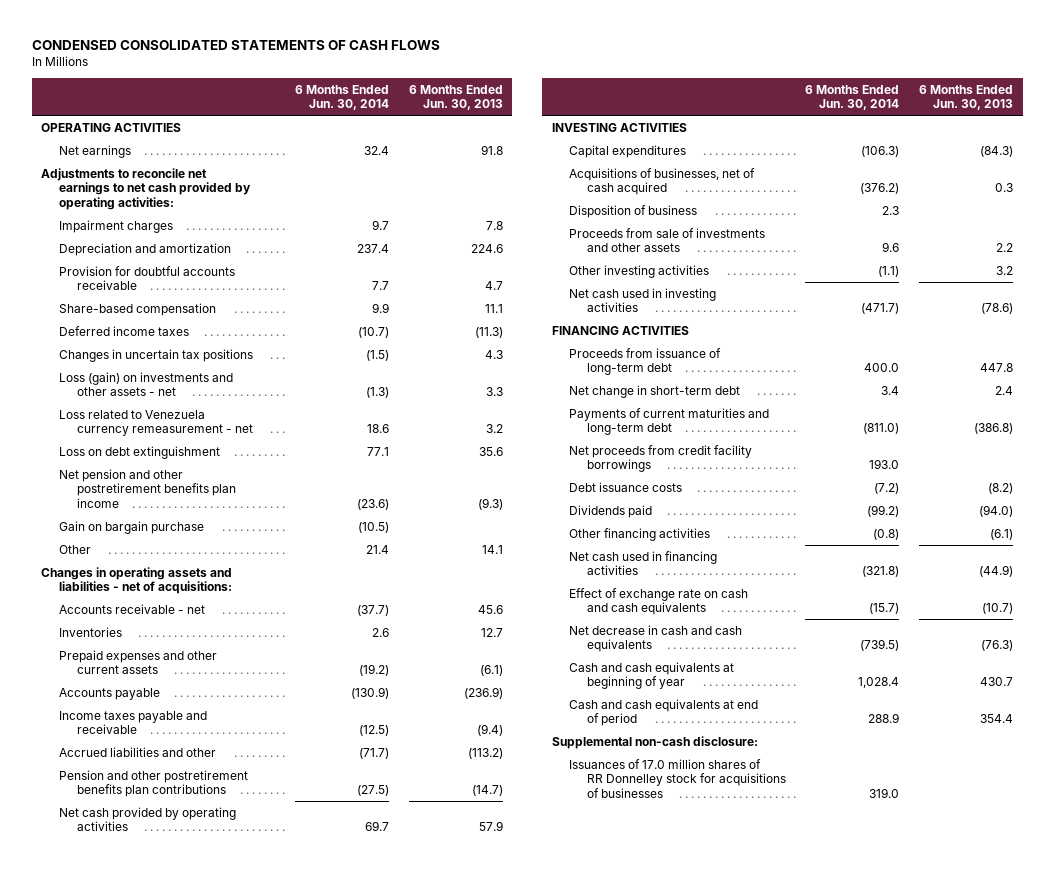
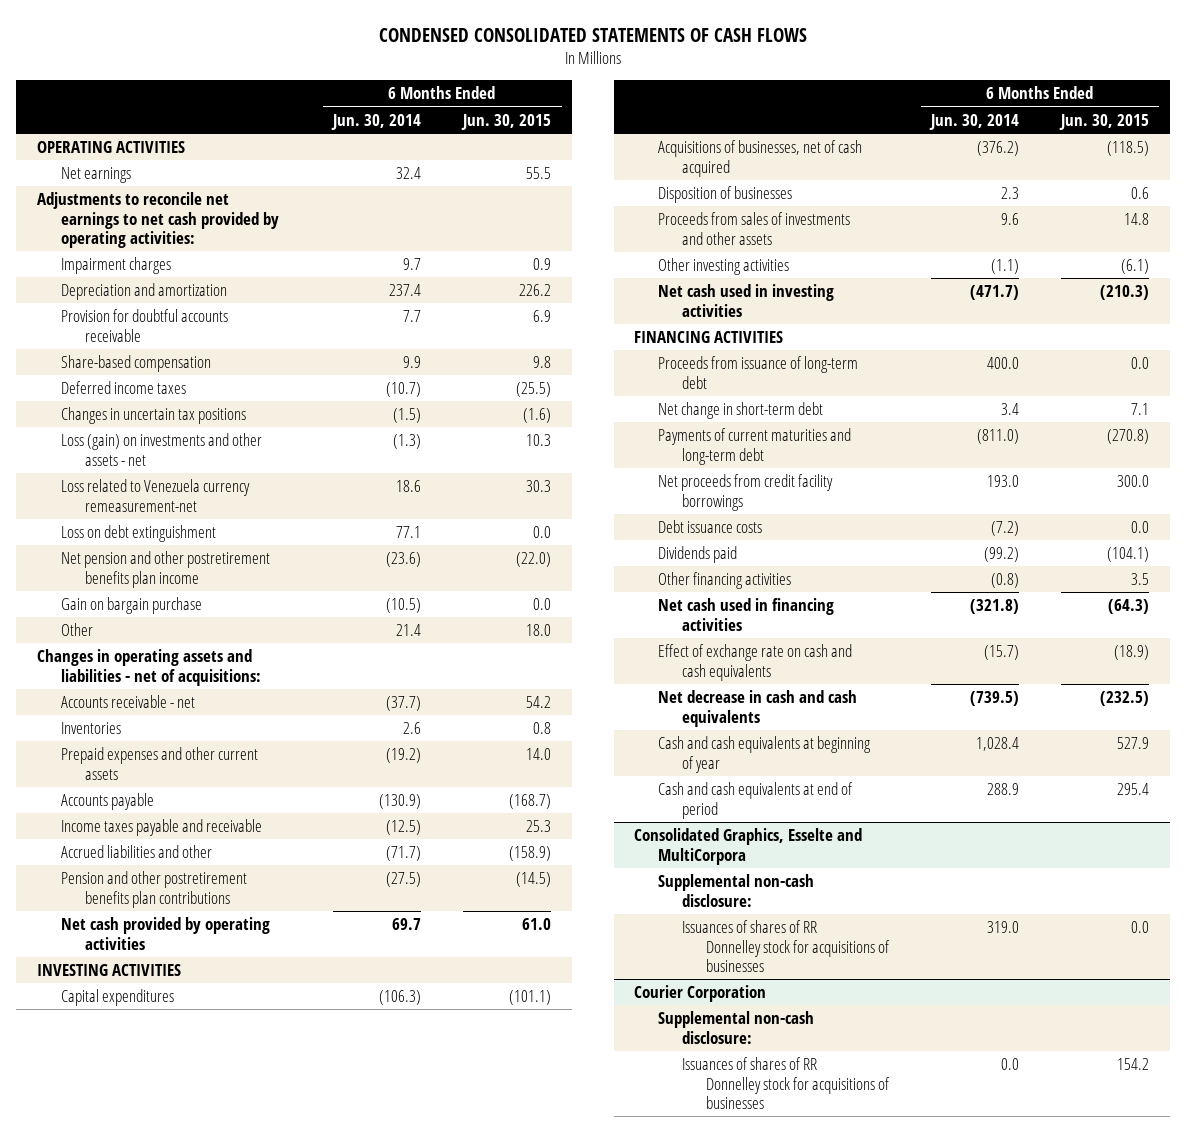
[408,84,503,111] 6 Months Ended Jun. 30, 2013 -> none
none -> [461,113,552,130] Jun. 30, 2015
[59,409,253,437] Loss related to Venezuela currency remeasurement - net -> [60,479,250,512] Loss related to Venezuela currency remeasurement-net
[569,204,698,218] Disposition of business -> [658,186,793,204] Disposition of businesses
[569,227,766,253] Proceeds from sale of investments and other assets -> [658,212,851,245] Proceeds from sales of investments and other assets
none -> [634,828,863,865] Consolidated Graphics, Esselte and MultiCorpora
[569,758,786,798] Issuances of 17.0 million shares of RR Donnelley stock for acquisitions of businesses -> [682,920,891,973] Issuances of shares of RR Donnelley stock for acquisitions of businesses
none -> [634,985,767,1003] Courier Corporation
none -> [658,1011,815,1044] Supplemental non-cash disclosure:
none -> [682,1057,891,1110] Issuances of shares of RR Donnelley stock for acquisitions of businesses

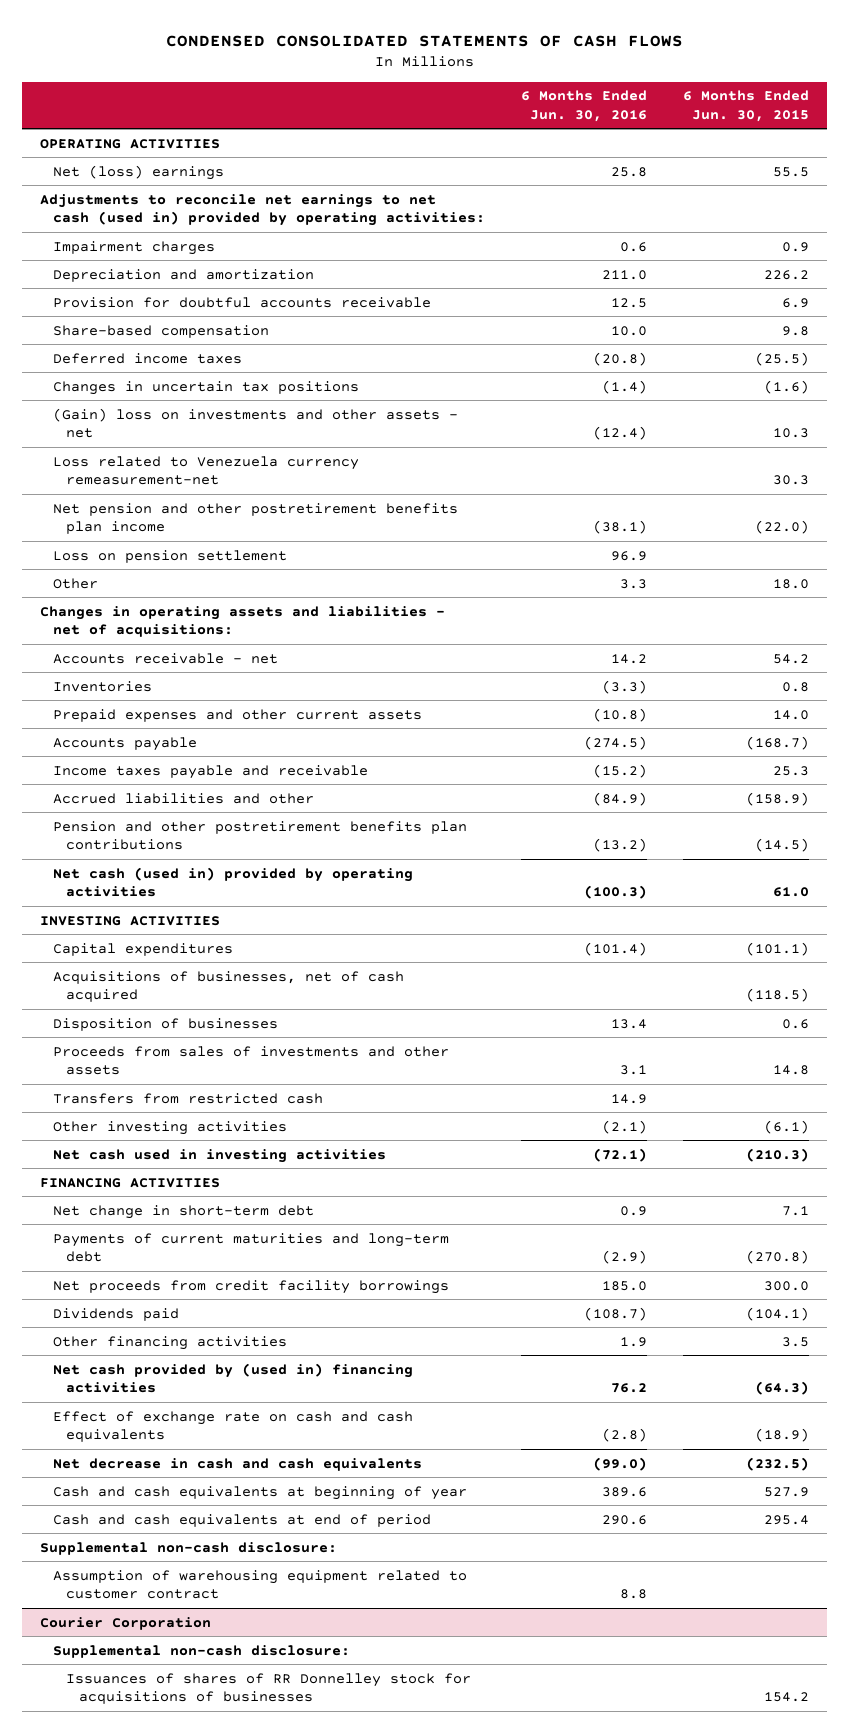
[331,113,422,130] Jun. 30, 2014 -> none
none -> [521,90,648,122] 6 Months Ended Jun. 30, 2016
[60,167,131,184] Net earnings -> [53,164,225,180] Net (loss) earnings
[36,192,279,249] Adjustments to reconcile net earnings to net cash provided by operating activities: -> [40,193,486,227] Adjustments to reconcile net earnings to net cash (used in) provided by operating activities:
[60,433,262,466] Loss (gain) on investments and other assets - net -> [53,407,459,439] (Gain) loss on investments and other assets - net
[60,525,216,543] Loss on debt extinguishment -> none
[60,597,202,615] Gain on bargain purchase -> none
none -> [53,549,288,563] Loss on pension settlement
[60,917,270,950] Net cash provided by operating activities -> [53,866,414,898] Net cash (used in) provided by operating activities
none -> [53,1092,324,1104] Transfers from restricted cash
[658,356,859,389] Proceeds from issuance of long-term debt -> none
[658,520,763,534] Debt issuance costs -> none
[658,598,835,631] Net cash used in financing activities -> [53,1362,414,1394] Net cash provided by (used in) financing activities
[634,828,863,865] Consolidated Graphics, Esselte and MultiCorpora -> none
[682,920,891,973] Issuances of shares of RR Donnelley stock for acquisitions of businesses -> none
none -> [53,1569,468,1600] Assumption of warehousing equipment related to customer contract

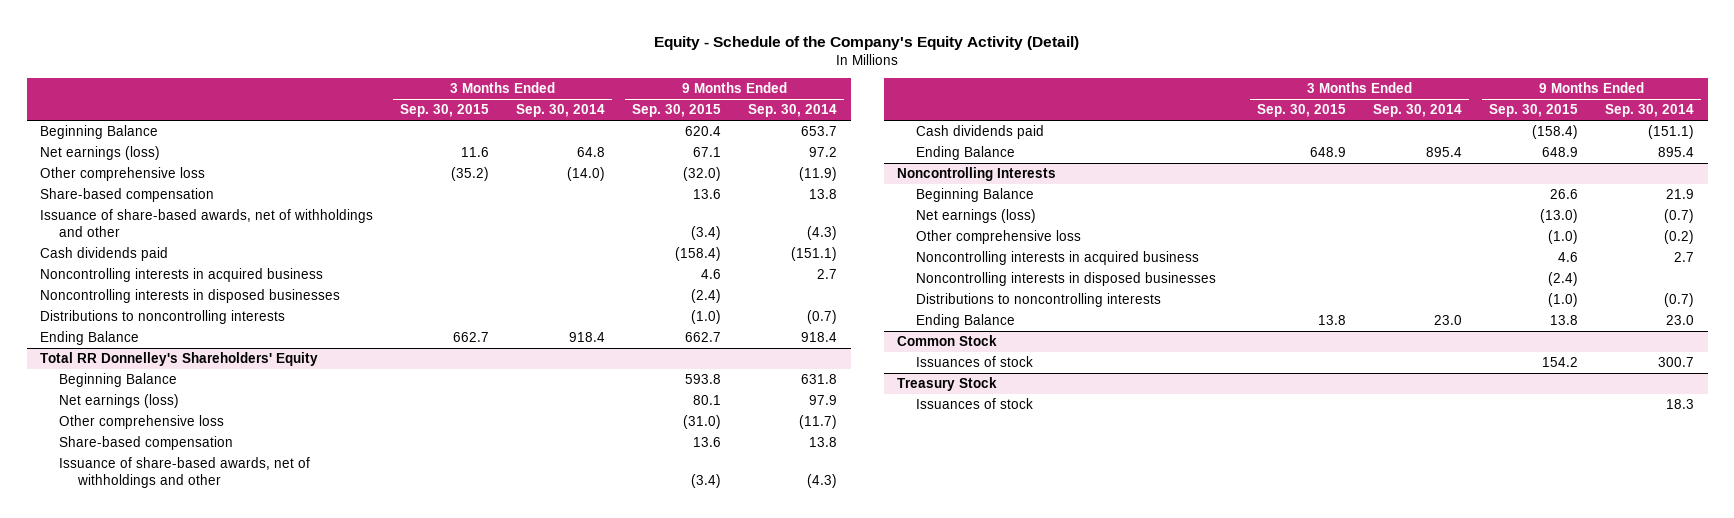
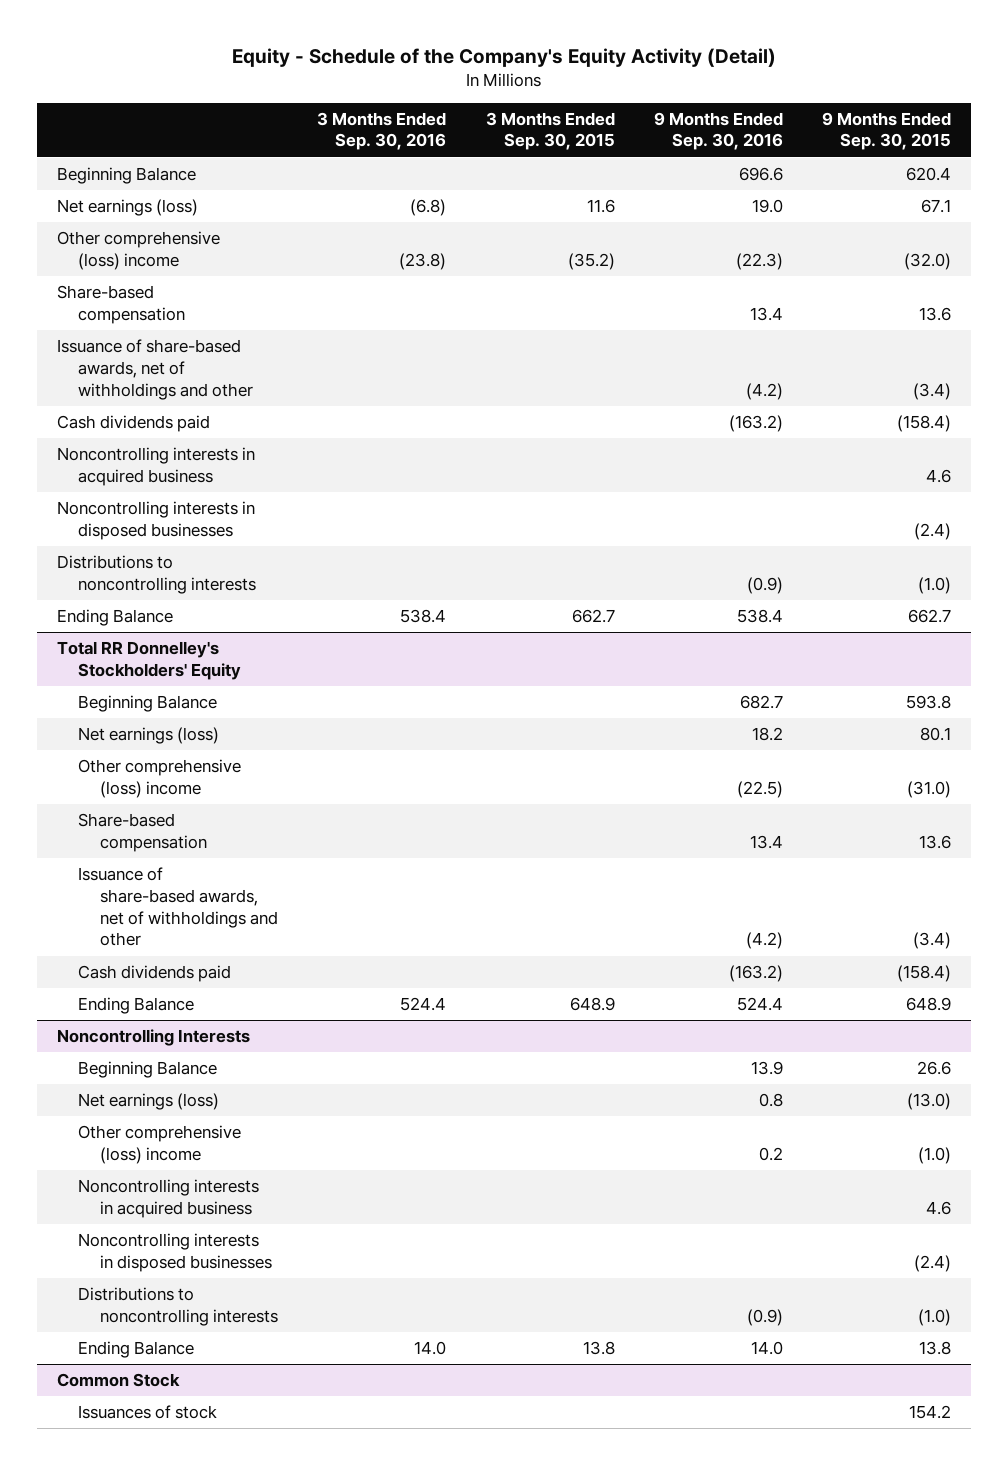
[516,104,606,118] Sep. 30, 2014 -> none
[748,104,838,118] Sep. 30, 2014 -> none
none -> [317,111,447,151] 3 Months Ended Sep. 30, 2016
none -> [653,111,783,151] 9 Months Ended Sep. 30, 2016
[40,166,206,181] Other comprehensive loss -> [56,231,220,270] Other comprehensive (loss) income
[40,351,319,366] Total RR Donnelley's Shareholders' Equity -> [56,641,242,680] Total RR Donnelley's Stockholders' Equity
[58,414,224,429] Other comprehensive loss -> [78,759,242,798] Other comprehensive (loss) income
[915,229,1081,244] Other comprehensive loss -> [78,1125,242,1164] Other comprehensive (loss) income
[897,376,998,391] Treasury Stock -> none
[915,397,1033,409] Issuances of stock -> none

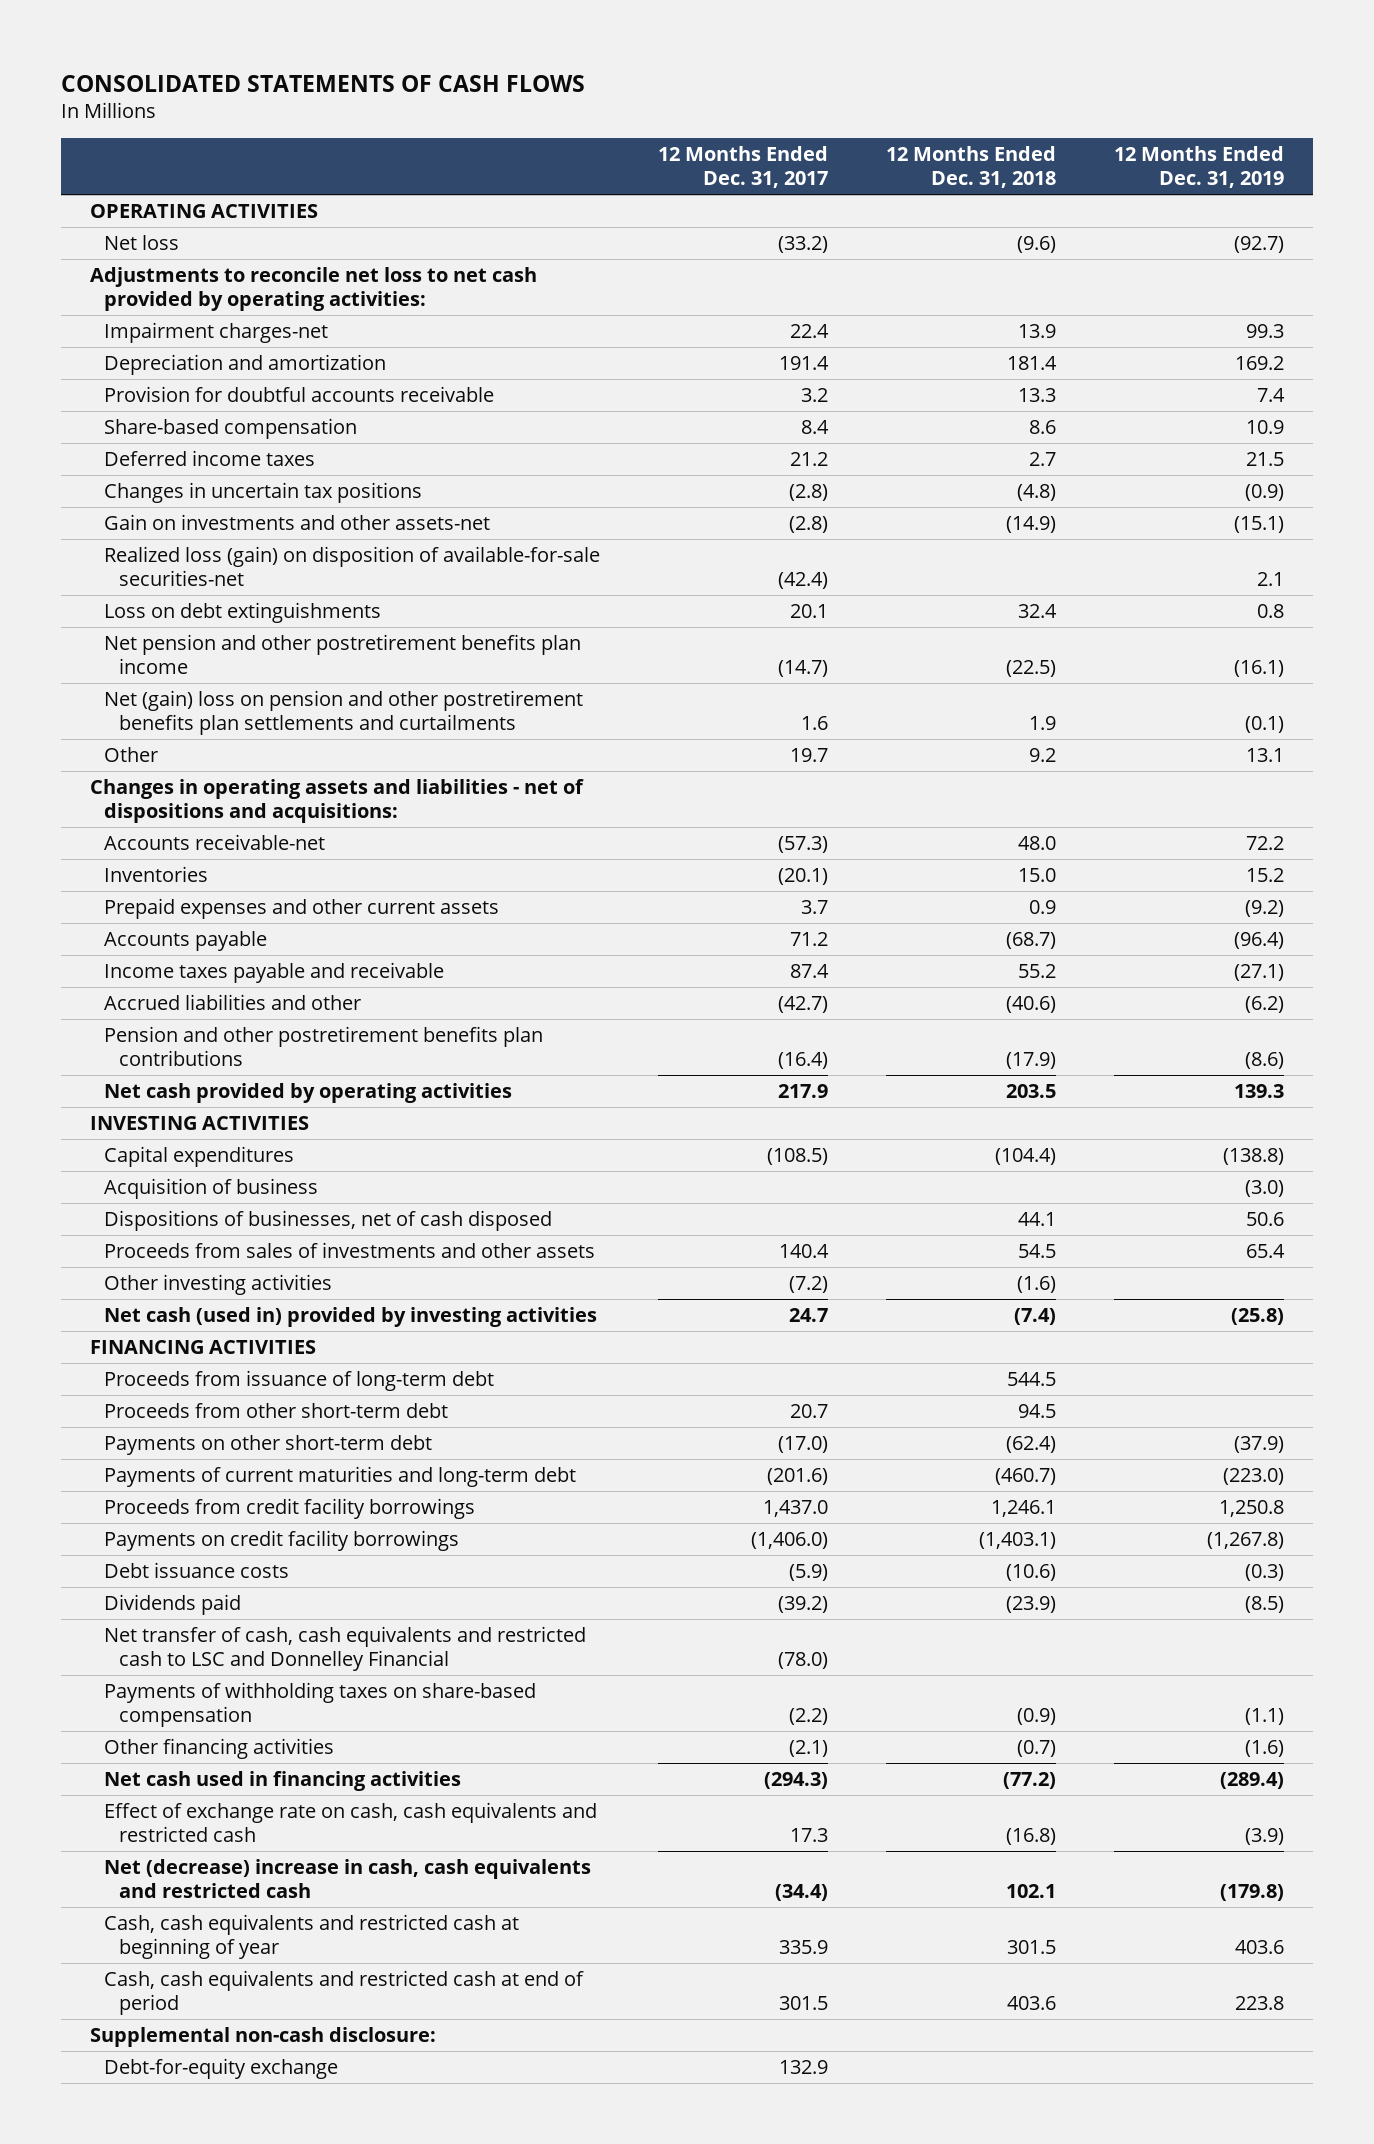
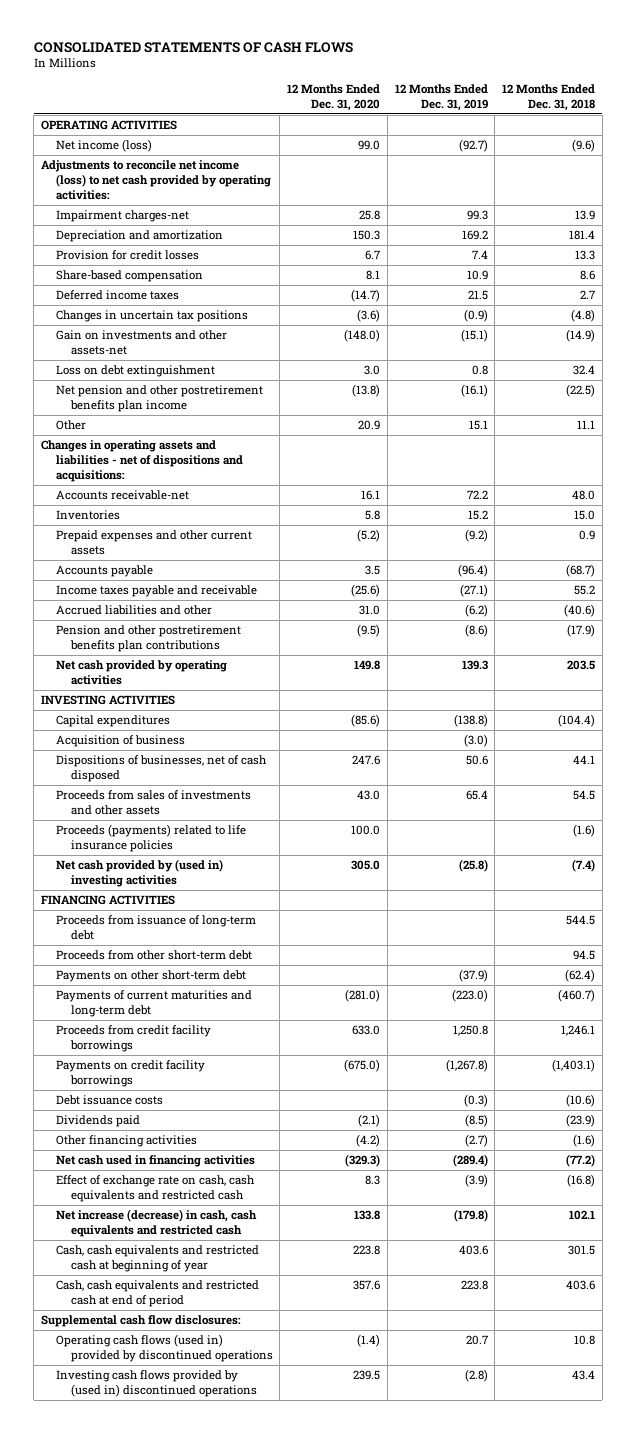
[658,146,829,188] 12 Months Ended Dec. 31, 2017 -> none
none -> [287,84,381,111] 12 Months Ended Dec. 31, 2020
[104,235,180,251] Net loss -> [55,139,152,153] Net income (loss)
[89,267,537,311] Adjustments to reconcile net loss to net cash provided by operating activities: -> [40,160,271,201] Adjustments to reconcile net income (loss) to net cash provided by operating activities:
[104,386,495,403] Provision for doubtful accounts receivable -> [55,250,199,261] Provision for credit losses
[104,546,601,586] Realized loss (gain) on disposition of available-for-sale securities-net -> none
[104,602,382,624] Loss on debt extinguishments -> [55,365,215,378] Loss on debt extinguishment
[104,690,584,735] Net (gain) loss on pension and other postretirement benefits plan settlements and curtailments -> none
[1028,748,1056,763] 9.2 -> [577,420,596,430] 11.1
[1245,748,1284,763] 13.1 -> [468,420,488,431] 15.1
[104,1274,333,1296] Other investing activities -> none
none -> [55,824,246,853] Proceeds (payments) related to life insurance policies
[104,1307,598,1328] Net cash (used in) provided by investing activities -> [55,859,223,888] Net cash provided by (used in) investing activities
[104,1626,587,1671] Net transfer of cash, cash equivalents and restricted cash to LSC and Donnelley Financial -> none
[104,1682,537,1727] Payments of withholding taxes on share-based compensation -> none
[1016,1740,1056,1758] (0.7) -> [573,1134,596,1148] (1.6)
[1244,1740,1284,1758] (1.6) -> [464,1134,488,1148] (2.7)
[104,1859,592,1898] Net (decrease) increase in cash, cash equivalents and restricted cash -> [55,1209,257,1238] Net increase (decrease) in cash, cash equivalents and restricted cash
[89,2027,436,2048] Supplemental non-cash disclosure: -> none
[104,2058,339,2080] Debt-for-equity exchange -> none
none -> [40,1315,241,1328] Supplemental cash flow disclosures:
none -> [55,1334,273,1363] Operating cash flows (used in) provided by discontinued operations
none -> [55,1370,257,1398] Investing cash flows provided by (used in) discontinued operations

